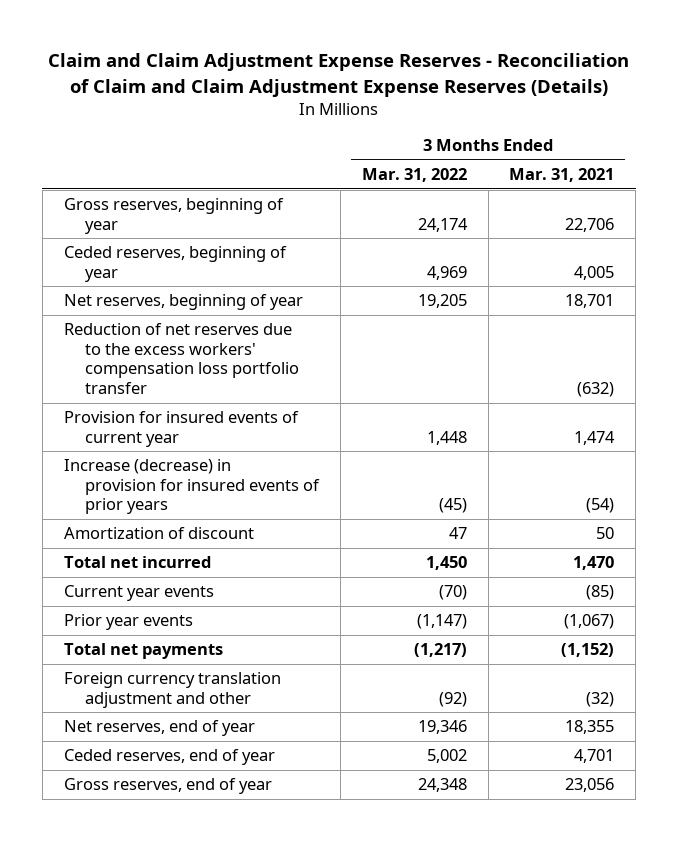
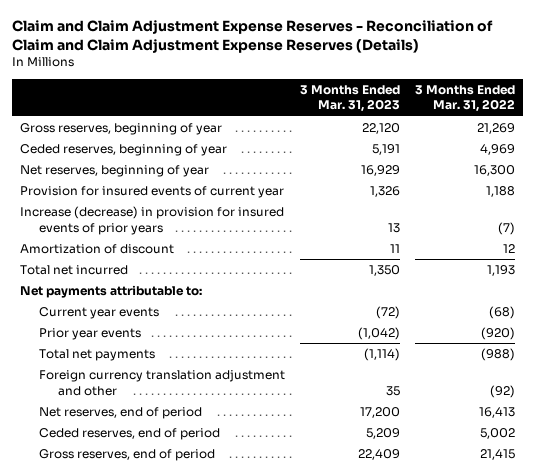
[509,168,615,183] Mar. 31, 2021 -> none
none -> [299,84,400,113] 3 Months Ended Mar. 31, 2023
[417,217,468,232] 24,174 -> [477,123,516,135] 21,269
[63,323,299,395] Reduction of net reserves due to the excess workers' compensation loss portfolio transfer -> none
[417,294,467,309] 19,205 -> [474,165,516,177] 16,300
[426,430,467,445] 1,448 -> [486,186,516,198] 1,188
[438,498,467,514] (45) -> [498,221,516,235] (7)
[448,527,467,540] 47 -> [503,244,516,254] 12
[425,556,467,571] 1,450 -> [487,265,516,277] 1,193
none -> [19,285,202,299] Net payments attributable to:
[438,585,467,601] (70) -> [489,306,516,320] (68)
[416,614,467,630] (1,147) -> [481,327,516,341] (920)
[413,643,467,658] (1,217) -> [481,348,516,362] (988)
[63,720,255,737] Net reserves, end of year -> [38,407,202,420] Net reserves, end of period
[417,720,467,735] 19,346 -> [479,407,516,419] 16,413
[63,749,275,766] Ceded reserves, end of year -> [38,428,220,441] Ceded reserves, end of period
[63,778,272,795] Gross reserves, end of year -> [38,449,215,462] Gross reserves, end of period
[417,778,467,793] 24,348 -> [480,449,516,461] 21,415

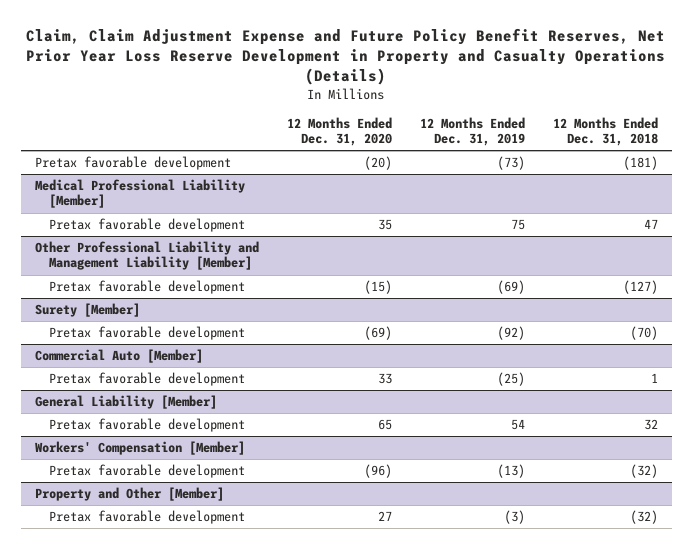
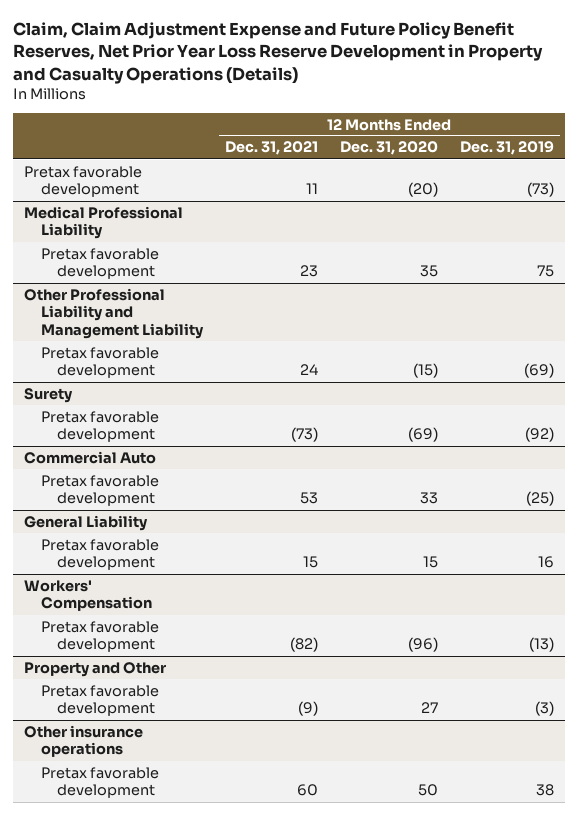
[552,116,658,146] 12 Months Ended Dec. 31, 2018 -> none
none -> [224,141,318,156] Dec. 31, 2021
[34,179,245,209] Medical Professional Liability [Member] -> [24,205,184,240] Medical Professional Liability
[34,241,259,271] Other Professional Liability and Management Liability [Member] -> [24,287,204,340] Other Professional Liability and Management Liability
[34,303,140,318] Surety [Member] -> [24,387,74,403] Surety
[34,349,203,364] Commercial Auto [Member] -> [24,450,157,464] Commercial Auto
[34,395,217,410] General Liability [Member] -> [24,514,149,531] General Liability
[377,419,392,431] 65 -> [422,556,438,569] 15
[510,419,525,431] 54 -> [538,556,555,569] 16
[34,441,245,456] Workers' Compensation [Member] -> [24,579,152,612] Workers' Compensation
[34,487,224,502] Property and Other [Member] -> [24,661,167,677] Property and Other
none -> [24,724,144,758] Other insurance operations
none -> [40,766,159,799] Pretax favorable development

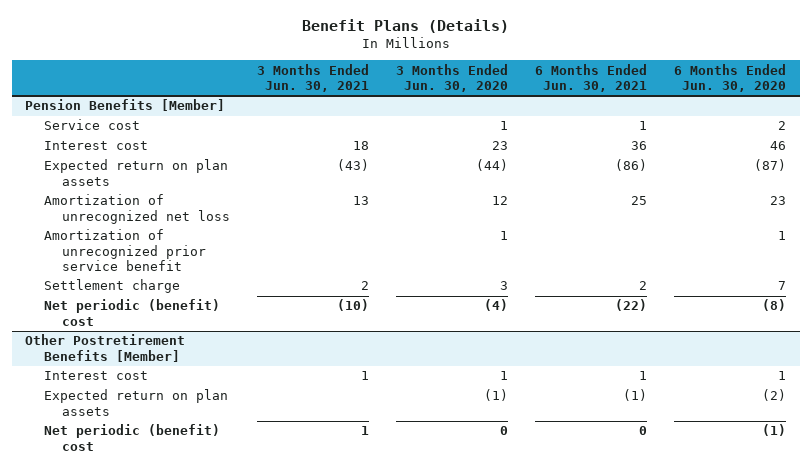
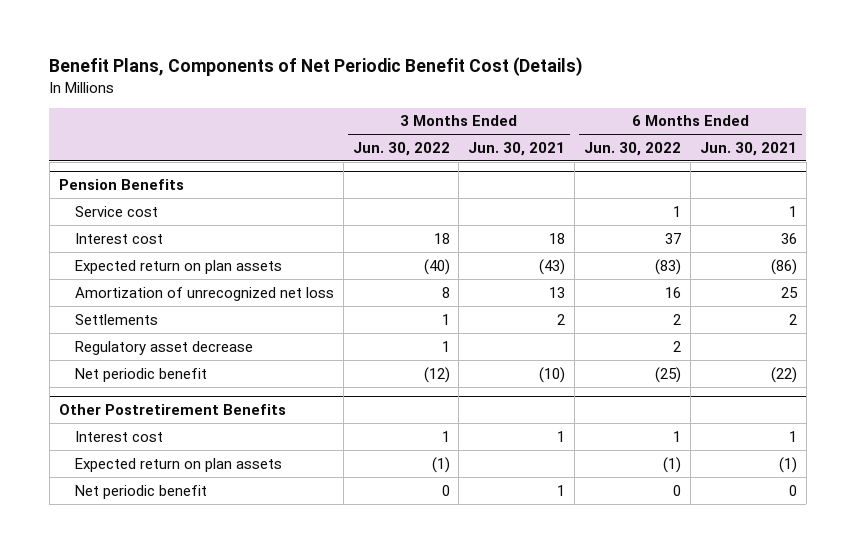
[301,19,509,34] Benefit Plans (Details) -> [49,57,584,77] Benefit Plans, Components of Net Periodic Benefit Cost (Details)
[396,63,509,93] 3 Months Ended Jun. 30, 2020 -> none
[674,63,787,93] 6 Months Ended Jun. 30, 2020 -> none
none -> [352,141,450,156] Jun. 30, 2022
none -> [584,141,682,156] Jun. 30, 2022
[25,99,226,112] Pension Benefits [Member] -> [58,178,184,190] Pension Benefits
[43,229,207,271] Amortization of unrecognized prior service benefit -> none
[43,279,180,294] Settlement charge -> [74,313,158,325] Settlements
none -> [74,340,253,355] Regulatory asset decrease
[43,299,220,326] Net periodic (benefit) cost -> [74,367,207,382] Net periodic benefit
[25,334,186,362] Other Postretirement Benefits [Member] -> [58,403,286,415] Other Postretirement Benefits
[43,424,220,451] Net periodic (benefit) cost -> [74,484,207,499] Net periodic benefit

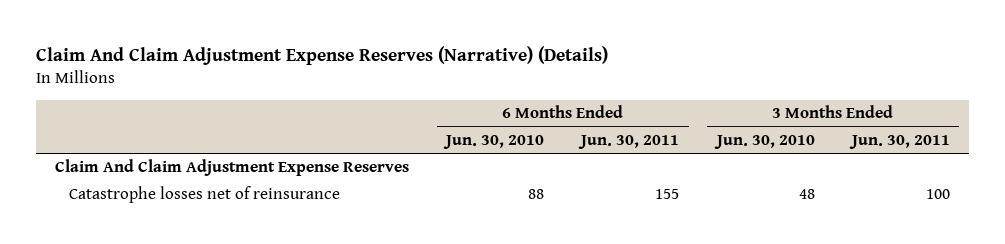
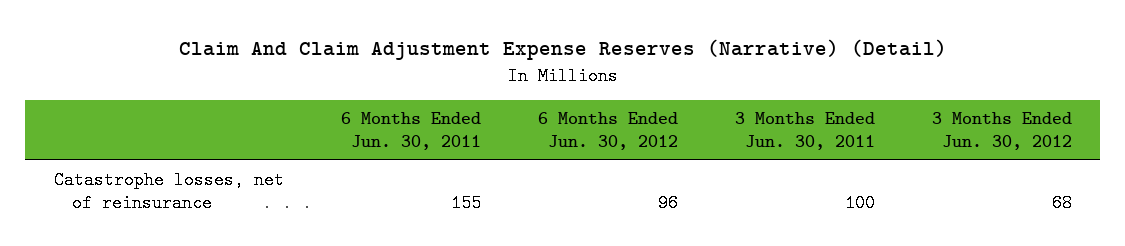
[35,46,608,66] Claim And Claim Adjustment Expense Reserves (Narrative) (Details) -> [178,38,947,60] Claim And Claim Adjustment Expense Reserves (Narrative) (Detail)
[442,134,544,149] Jun. 30, 2010 -> none
[713,134,815,149] Jun. 30, 2010 -> none
none -> [537,111,678,151] 6 Months Ended Jun. 30, 2012
none -> [931,111,1072,151] 3 Months Ended Jun. 30, 2012
[54,159,409,177] Claim And Claim Adjustment Expense Reserves -> none
[68,186,340,204] Catastrophe losses net of reinsurance -> [53,170,284,213] Catastrophe losses, net of reinsurance

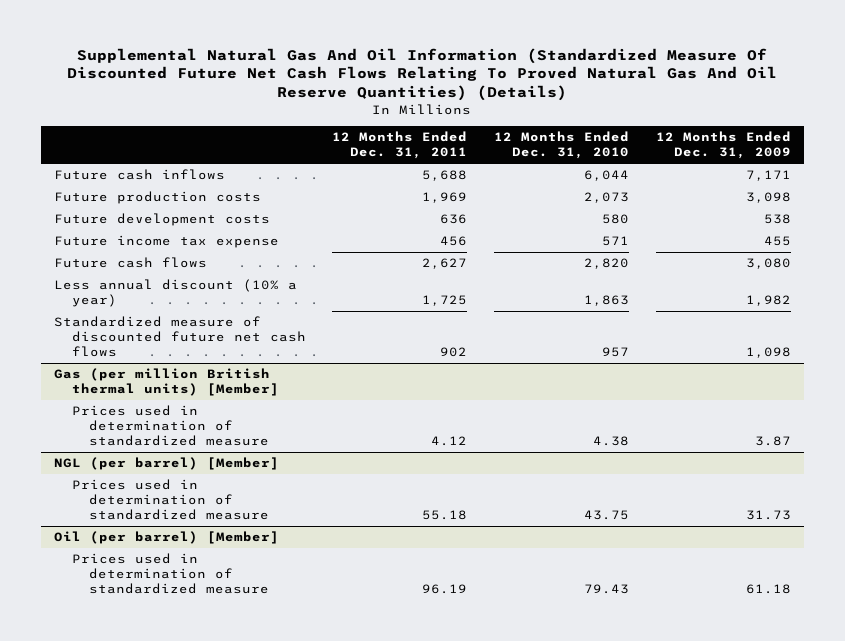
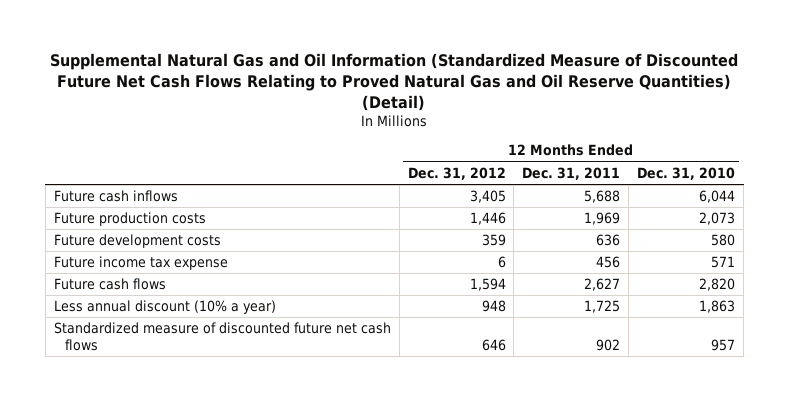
[67,47,778,102] Supplemental Natural Gas And Oil Information (Standardized Measure Of Discounted Future Net Cash Flows Relating To Proved Natural Gas And Oil Reserve Quantities) (Details) -> [50,53,739,111] Supplemental Natural Gas and Oil Information (Standardized Measure of Discounted Future Net Cash Flows Relating to Proved Natural Gas and Oil Reserve Quantities) (Detail)
[655,131,791,160] 12 Months Ended Dec. 31, 2009 -> none
none -> [407,166,506,180] Dec. 31, 2012
[54,368,279,397] Gas (per million British thermal units) [Member] -> none
[71,405,269,447] Prices used in determination of standardized measure -> none
[54,457,280,471] NGL (per barrel) [Member] -> none
[71,479,269,521] Prices used in determination of standardized measure -> none
[54,531,280,545] Oil (per barrel) [Member] -> none
[71,553,269,595] Prices used in determination of standardized measure -> none

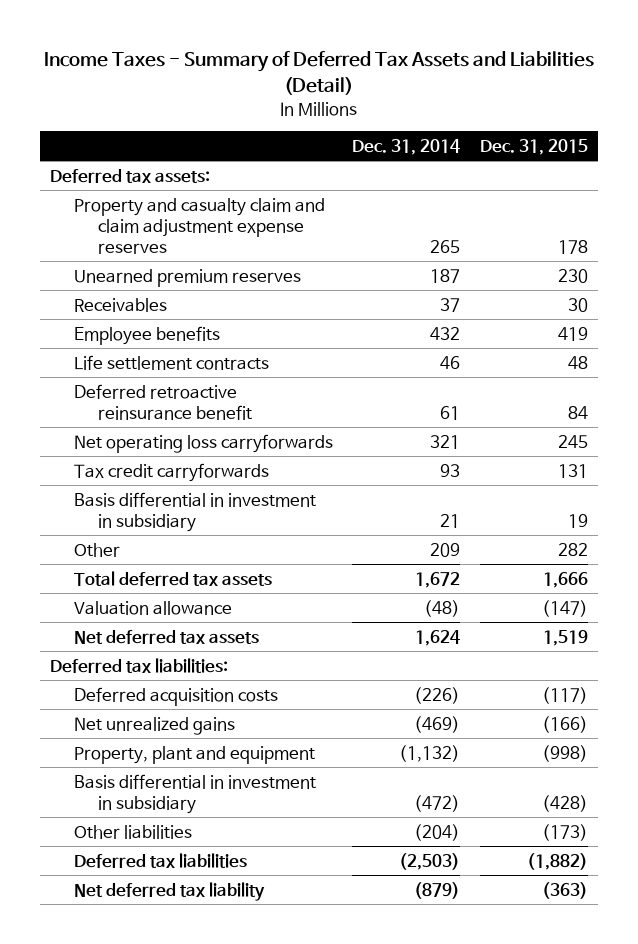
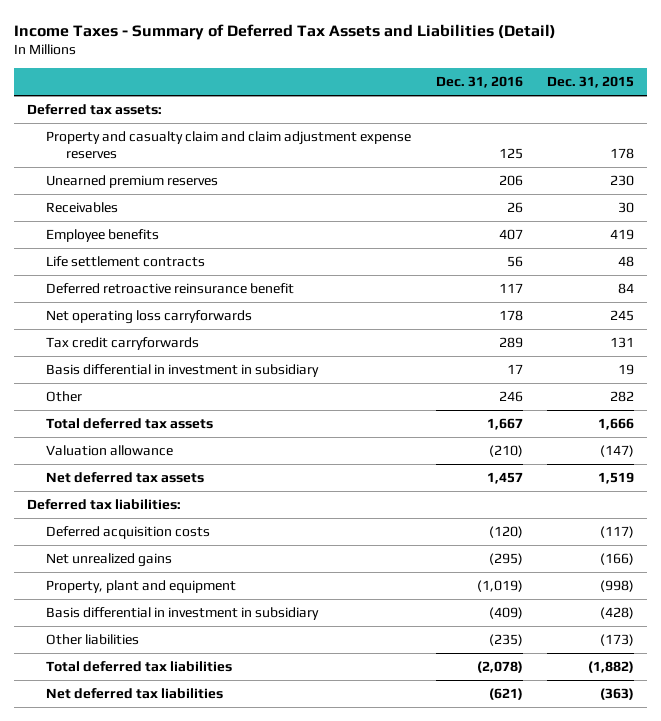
[352,138,461,155] Dec. 31, 2014 -> none
none -> [435,76,523,89] Dec. 31, 2016
[73,852,247,868] Deferred tax liabilities -> [46,660,233,672] Total deferred tax liabilities
[73,881,265,901] Net deferred tax liability -> [46,687,224,699] Net deferred tax liabilities

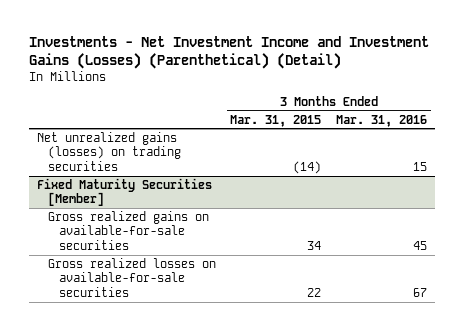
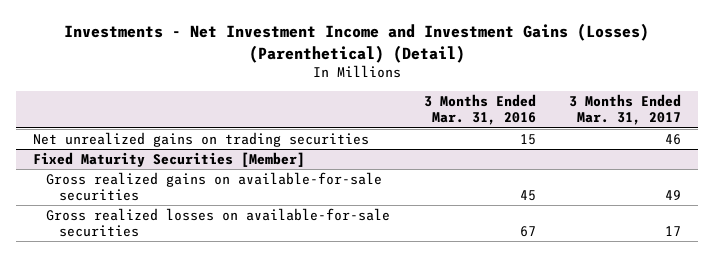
[230,114,322,127] Mar. 31, 2015 -> none
none -> [569,94,682,126] 3 Months Ended Mar. 31, 2017
[36,131,181,172] Net unrealized gains (losses) on trading securities -> [32,131,369,147] Net unrealized gains on trading securities

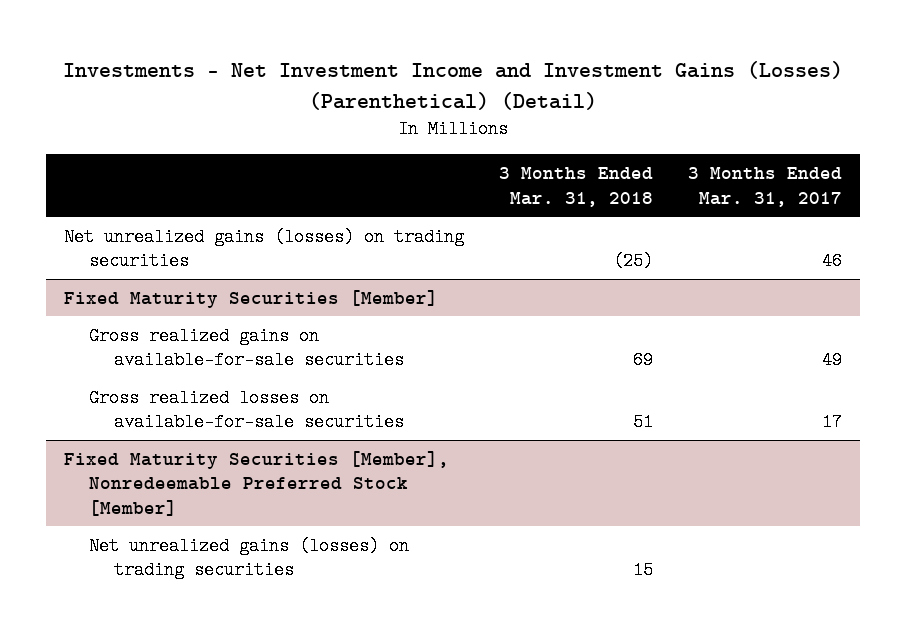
[423,94,536,126] 3 Months Ended Mar. 31, 2016 -> none
none -> [498,167,653,207] 3 Months Ended Mar. 31, 2018
[32,131,369,147] Net unrealized gains on trading securities -> [63,227,464,271] Net unrealized gains (losses) on trading securities
none -> [63,450,449,516] Fixed Maturity Securities [Member], Nonredeemable Preferred Stock [Member]
none -> [88,536,409,580] Net unrealized gains (losses) on trading securities

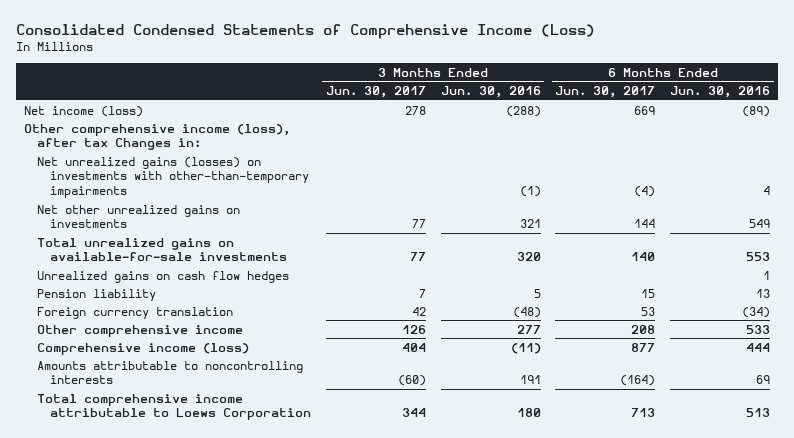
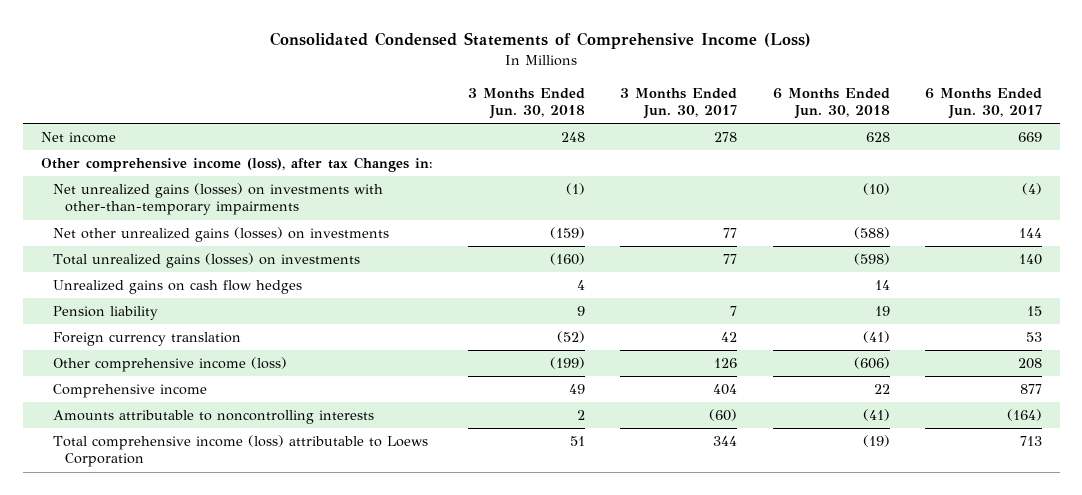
[440,86,541,99] Jun. 30, 2016 -> none
[670,86,771,99] Jun. 30, 2016 -> none
none -> [467,87,585,119] 3 Months Ended Jun. 30, 2018
none -> [772,87,890,119] 6 Months Ended Jun. 30, 2018
[23,105,143,117] Net income (loss) -> [40,132,116,144] Net income
[36,204,240,229] Net other unrealized gains on investments -> [52,227,389,243] Net other unrealized gains (losses) on investments
[36,237,288,262] Total unrealized gains on available-for-sale investments -> [52,253,360,269] Total unrealized gains (losses) on investments
[36,324,243,337] Other comprehensive income -> [52,357,287,373] Other comprehensive income (loss)
[36,342,249,355] Comprehensive income (loss) -> [52,384,207,399] Comprehensive income
[36,393,312,421] Total comprehensive income attributable to Loews Corporation -> [52,435,428,468] Total comprehensive income (loss) attributable to Loews Corporation

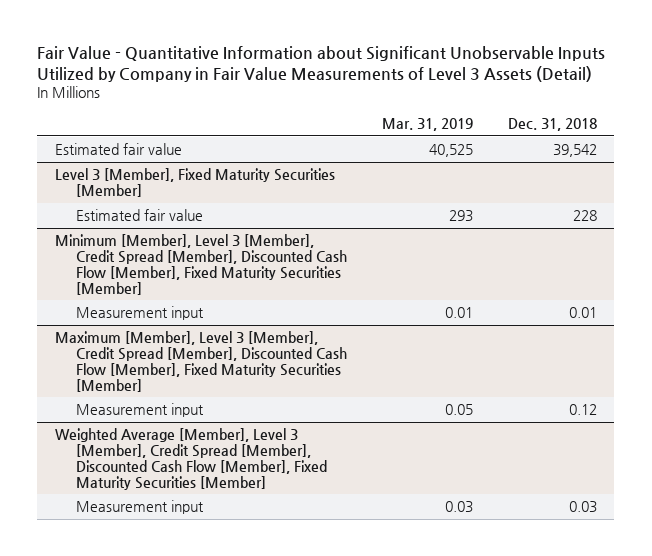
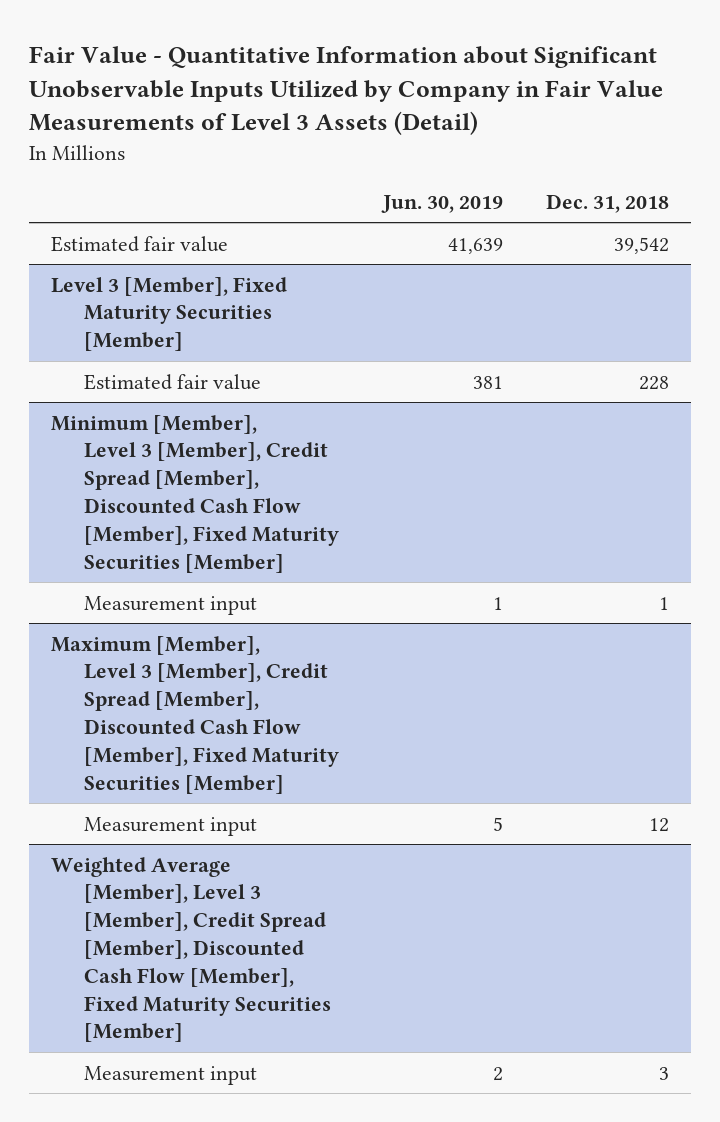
[381,117,473,131] Mar. 31, 2019 -> none
none -> [380,194,503,213] Jun. 30, 2019
[568,307,597,319] 0.01 -> [658,596,669,610] 1
[568,404,597,416] 0.12 -> [648,817,669,832] 12
[568,501,597,514] 0.03 -> [658,1066,669,1080] 3

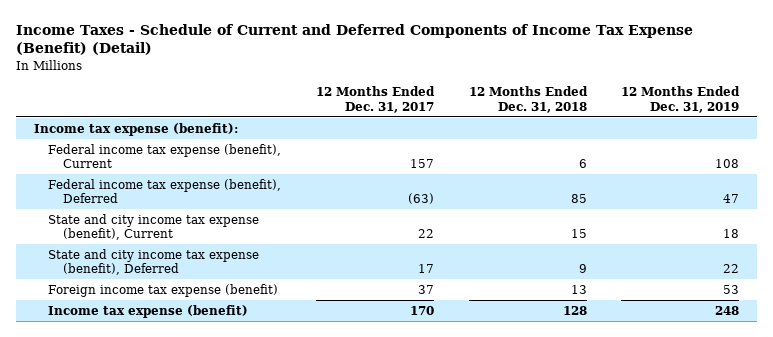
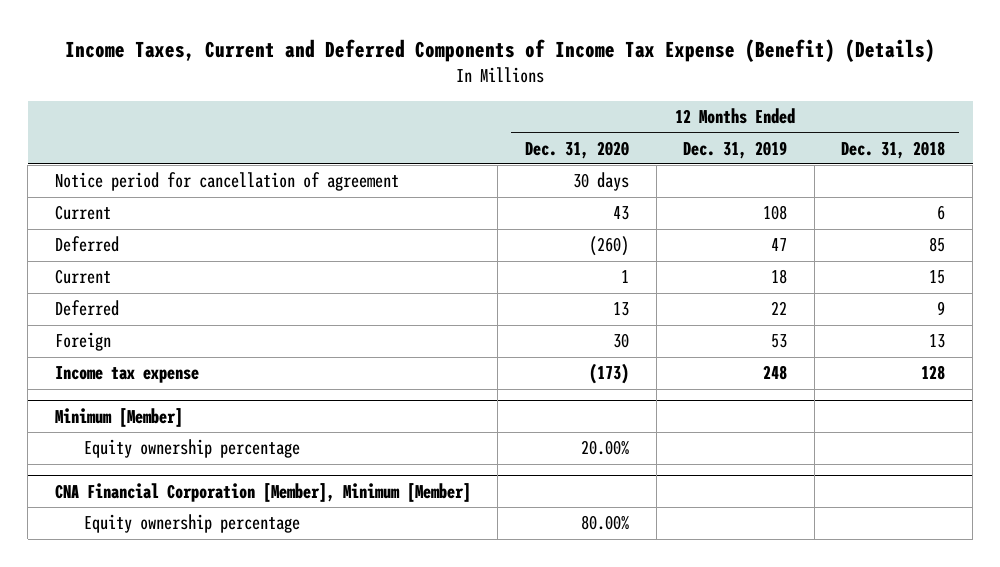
[16,23,694,56] Income Taxes - Schedule of Current and Deferred Components of Income Tax Expense (Benefit) (Detail) -> [65,38,936,62] Income Taxes, Current and Deferred Components of Income Tax Expense (Benefit) (Details)
[315,86,435,113] 12 Months Ended Dec. 31, 2017 -> none
none -> [524,140,629,159] Dec. 31, 2020
[33,122,238,136] Income tax expense (benefit): -> none
none -> [54,172,399,192] Notice period for cancellation of agreement
[48,143,282,169] Federal income tax expense (benefit), Current -> [54,205,111,221] Current
[48,178,282,204] Federal income tax expense (benefit), Deferred -> [54,236,119,253] Deferred
[48,213,260,241] State and city income tax expense (benefit), Current -> [54,269,111,285] Current
[48,248,260,276] State and city income tax expense (benefit), Deferred -> [54,300,119,317] Deferred
[48,283,279,297] Foreign income tax expense (benefit) -> [54,332,111,352] Foreign
[48,304,249,318] Income tax expense (benefit) -> [54,366,199,384] Income tax expense
none -> [54,407,183,427] Minimum [Member]
none -> [83,439,300,459] Equity ownership percentage
none -> [54,482,471,502] CNA Financial Corporation [Member], Minimum [Member]
none -> [83,514,300,534] Equity ownership percentage

